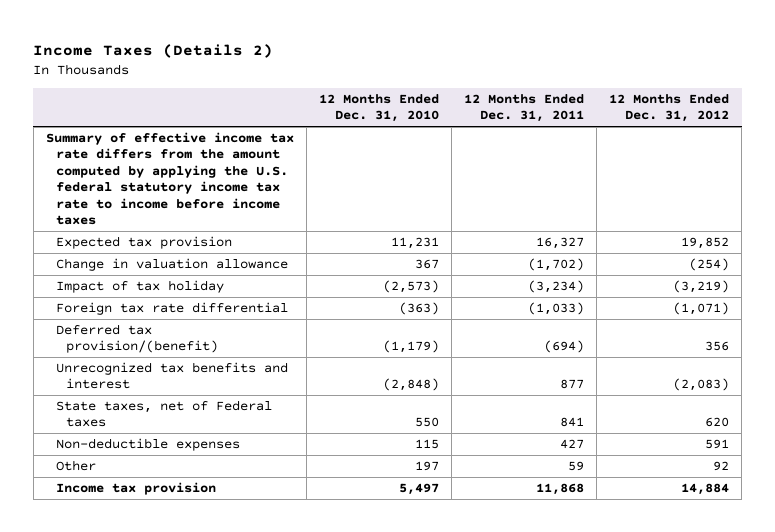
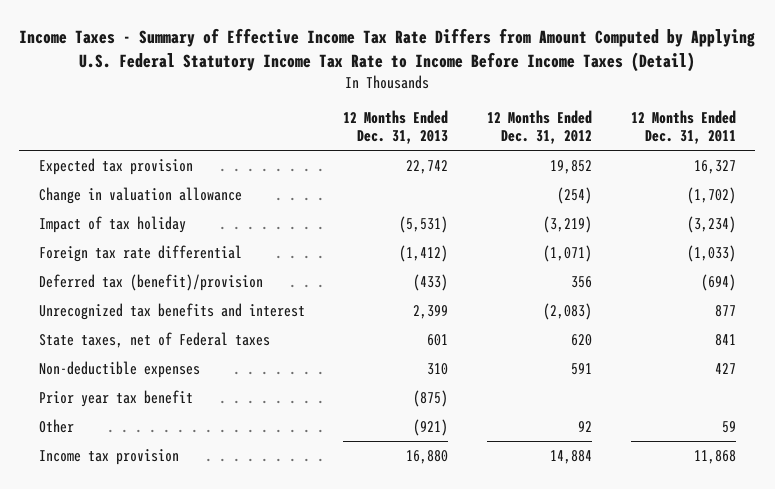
[33,44,274,59] Income Taxes (Details 2) -> [19,28,756,72] Income Taxes - Summary of Effective Income Tax Rate Differs from Amount Computed by Applying U.S. Federal Statutory Income Tax Rate to Income Before Income Taxes (Detail)
[318,93,439,123] 12 Months Ended Dec. 31, 2010 -> none
none -> [343,110,449,145] 12 Months Ended Dec. 31, 2013
[45,132,294,226] Summary of effective income tax rate differs from the amount computed by applying the U.S. federal statutory income tax rate to income before income taxes -> none
[56,324,219,354] Deferred tax provision/(benefit) -> [38,274,263,292] Deferred tax (benefit)/provision
none -> [38,390,193,408] Prior year tax benefit

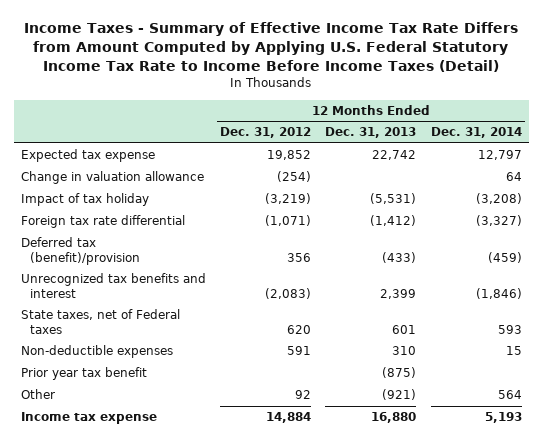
[630,110,736,145] 12 Months Ended Dec. 31, 2011 -> none
none -> [430,127,522,139] Dec. 31, 2014
[38,158,193,176] Expected tax provision -> [20,149,155,163] Expected tax expense
[38,449,179,466] Income tax provision -> [20,412,157,425] Income tax expense

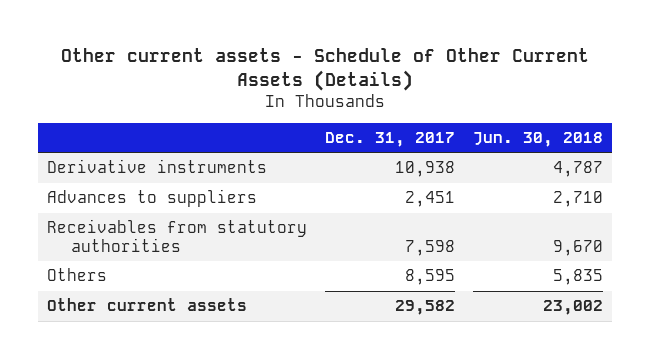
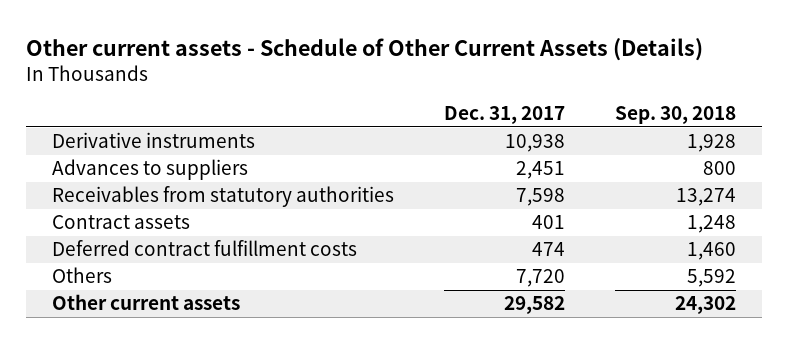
[472,132,603,148] Jun. 30, 2018 -> none
none -> [615,106,737,125] Sep. 30, 2018
none -> [51,215,190,230] Contract assets
none -> [51,240,357,257] Deferred contract fulfillment costs
[404,269,455,286] 8,595 -> [515,269,565,288] 7,720

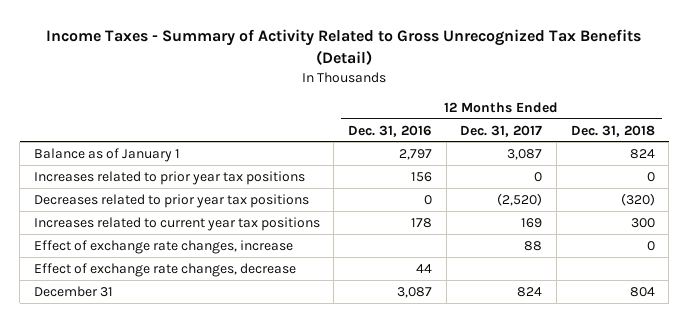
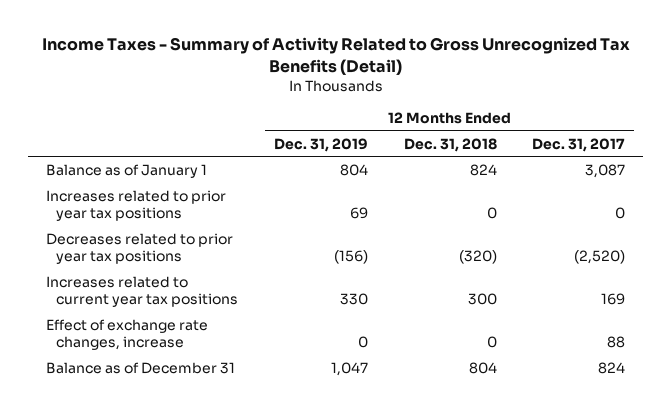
[347,124,432,137] Dec. 31, 2016 -> none
none -> [273,137,368,152] Dec. 31, 2019
[33,262,296,277] Effect of exchange rate changes, decrease -> none
[33,285,113,297] December 31 -> [46,362,236,375] Balance as of December 31

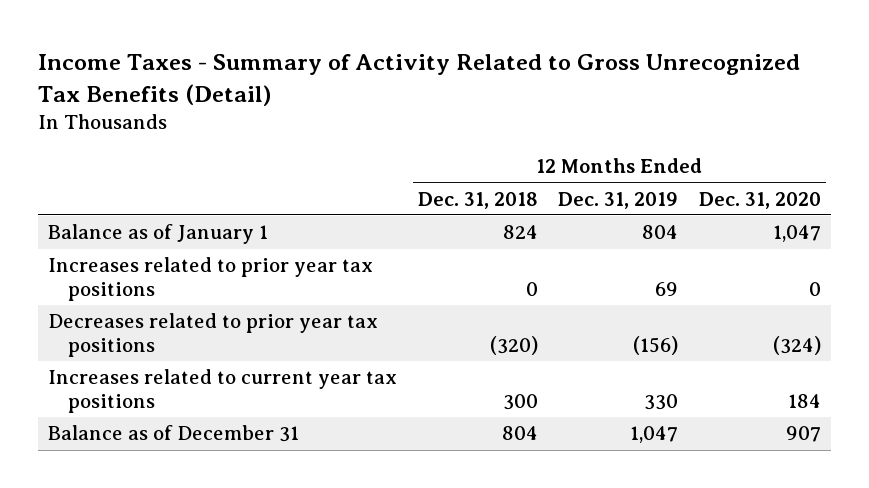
[532,137,626,152] Dec. 31, 2017 -> none
none -> [698,191,821,209] Dec. 31, 2020
[46,319,209,350] Effect of exchange rate changes, increase -> none

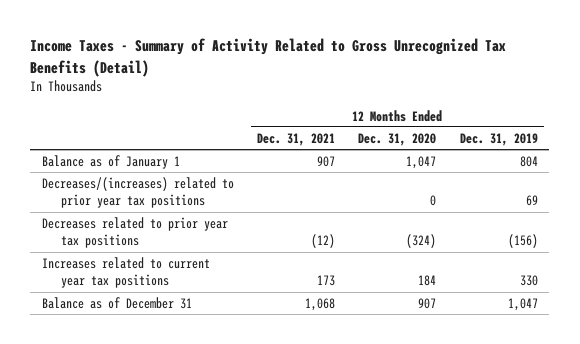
[417,191,538,209] Dec. 31, 2018 -> none
none -> [257,132,336,146] Dec. 31, 2021
[48,257,374,302] Increases related to prior year tax positions -> [41,176,234,209] Decreases/(increases) related to prior year tax positions

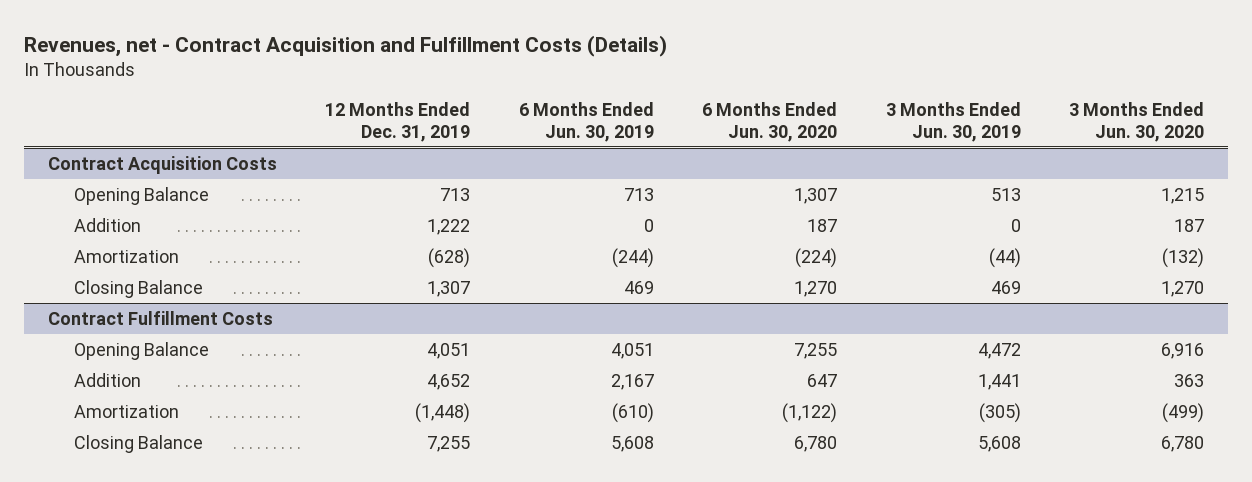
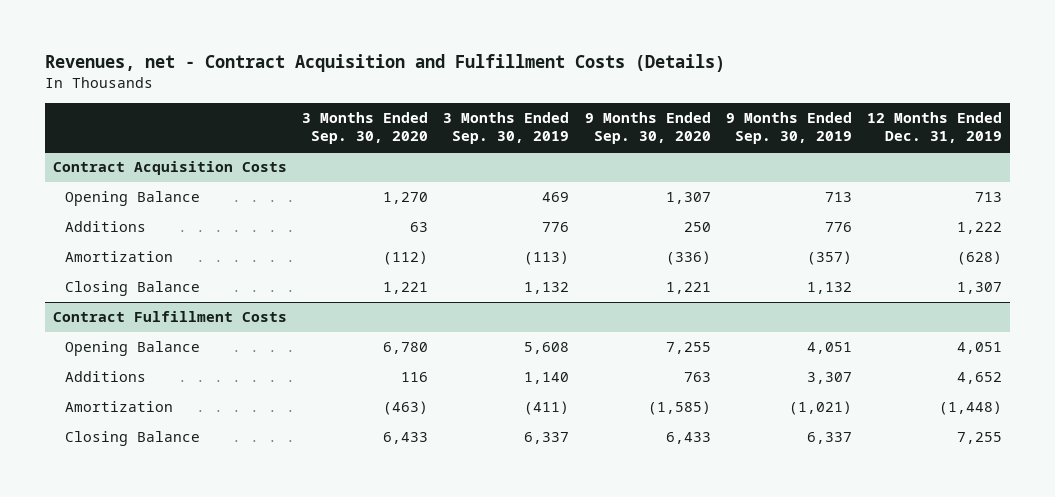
[518,102,654,142] 6 Months Ended Jun. 30, 2019 -> none
[702,102,838,142] 6 Months Ended Jun. 30, 2020 -> none
[885,102,1021,142] 3 Months Ended Jun. 30, 2019 -> none
[1069,102,1205,142] 3 Months Ended Jun. 30, 2020 -> none
none -> [302,111,429,145] 3 Months Ended Sep. 30, 2020
none -> [443,111,570,145] 3 Months Ended Sep. 30, 2019
none -> [584,111,711,145] 9 Months Ended Sep. 30, 2020
none -> [725,111,852,145] 9 Months Ended Sep. 30, 2019
[73,217,141,232] Addition -> [65,221,147,233] Additions
[73,372,141,387] Addition -> [65,371,147,383] Additions

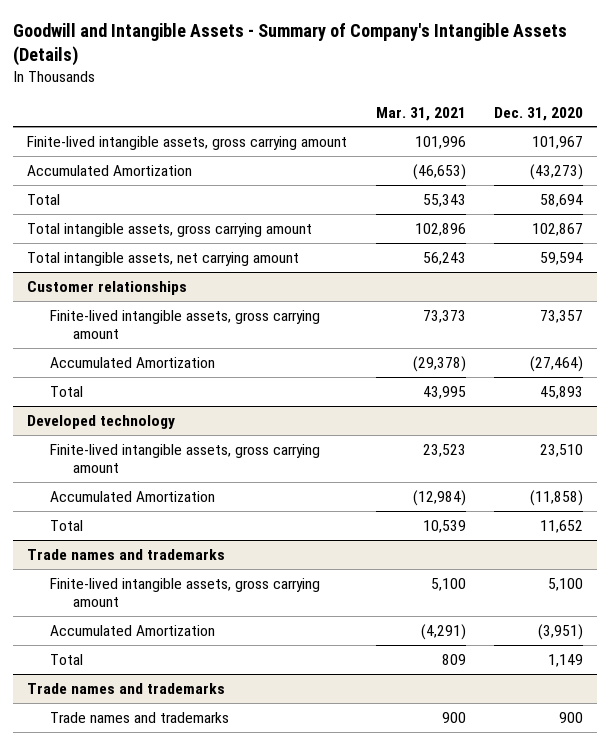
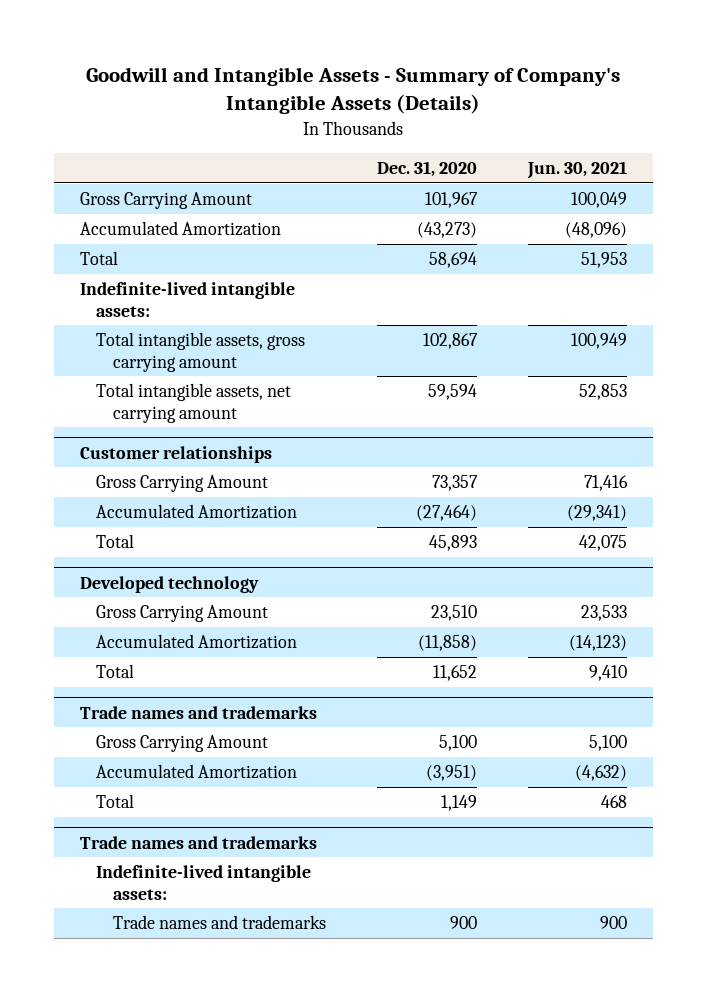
[375,106,466,121] Mar. 31, 2021 -> none
none -> [527,161,628,180] Jun. 30, 2021
[27,135,348,150] Finite-lived intangible assets, gross carrying amount -> [79,191,252,209] Gross Carrying Amount
none -> [79,281,295,317] Indefinite-lived intangible assets:
[50,309,321,340] Finite-lived intangible assets, gross carrying amount -> [96,474,269,492] Gross Carrying Amount
[50,443,321,474] Finite-lived intangible assets, gross carrying amount -> [96,604,269,622] Gross Carrying Amount
[50,577,321,608] Finite-lived intangible assets, gross carrying amount -> [96,734,269,752] Gross Carrying Amount
none -> [96,864,312,900] Indefinite-lived intangible assets:

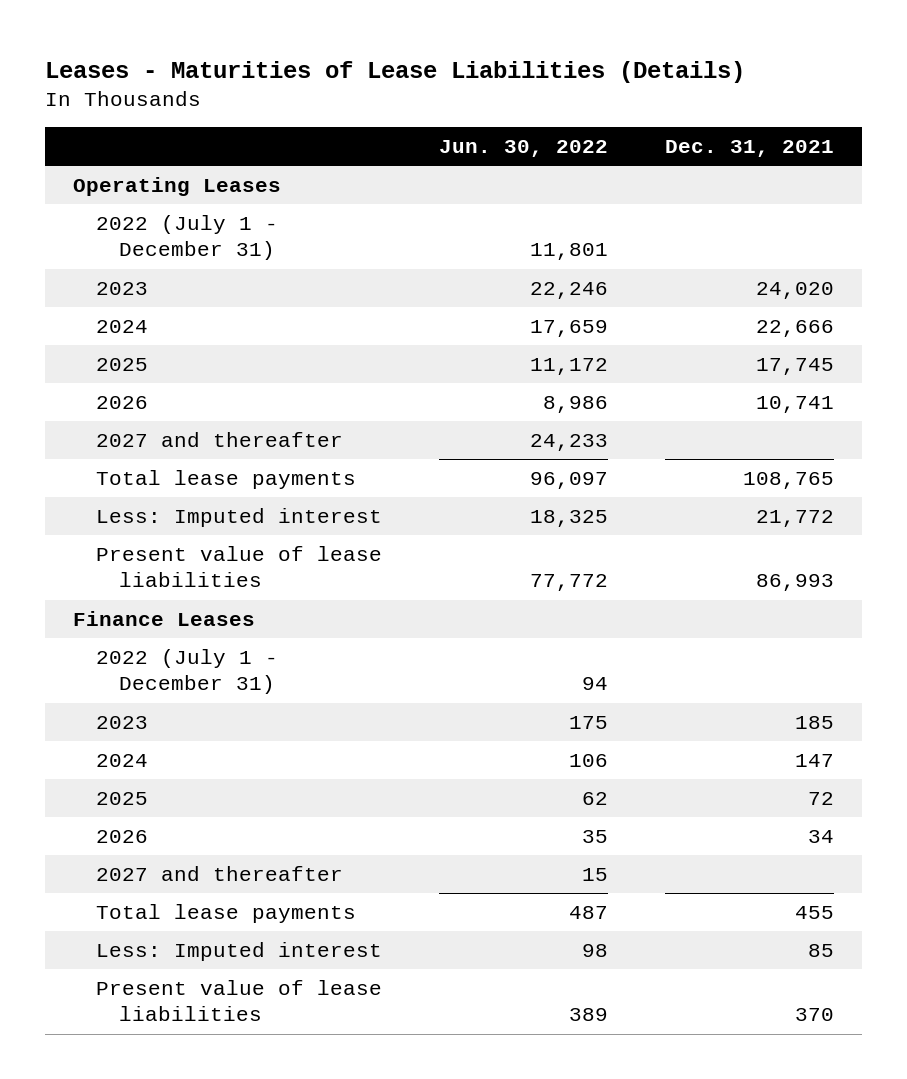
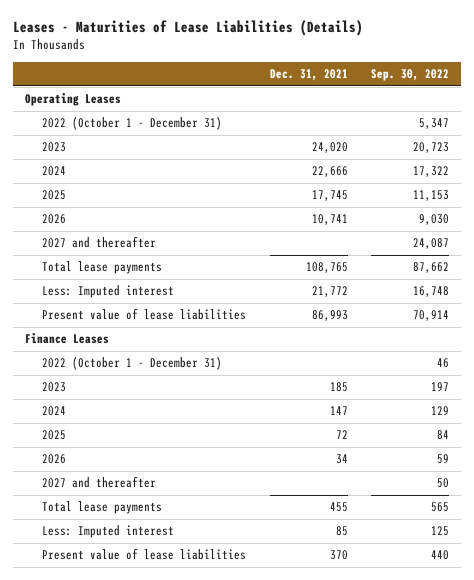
[439,140,609,158] Jun. 30, 2022 -> none
none -> [371,69,450,82] Sep. 30, 2022
[96,215,279,261] 2022 (July 1 - December 31) -> [41,116,222,131] 2022 (October 1 - December 31)
[96,649,279,695] 2022 (July 1 - December 31) -> [41,356,222,371] 2022 (October 1 - December 31)

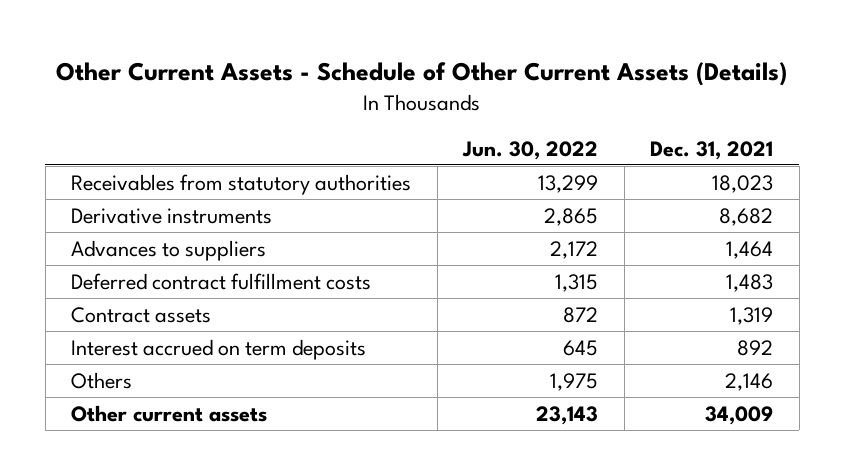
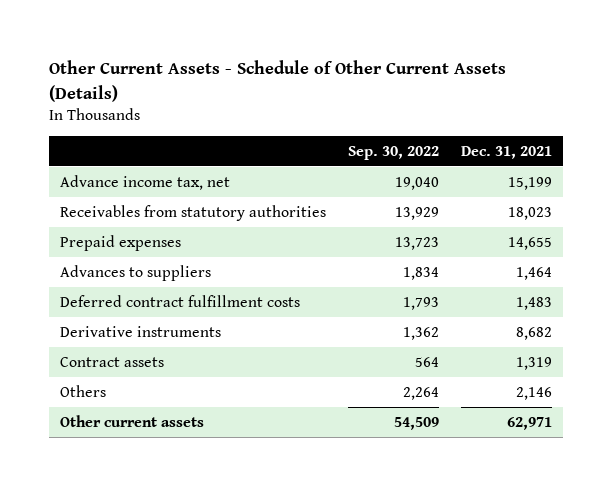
[462,140,599,160] Jun. 30, 2022 -> none
none -> [348,145,440,160] Sep. 30, 2022
none -> [60,174,231,190] Advance income tax, net
none -> [60,234,182,251] Prepaid expenses
[71,207,273,224] Derivative instruments -> [60,325,222,337] Derivative instruments
[71,338,367,360] Interest accrued on term deposits -> none
[705,405,774,425] 34,009 -> [507,416,553,430] 62,971

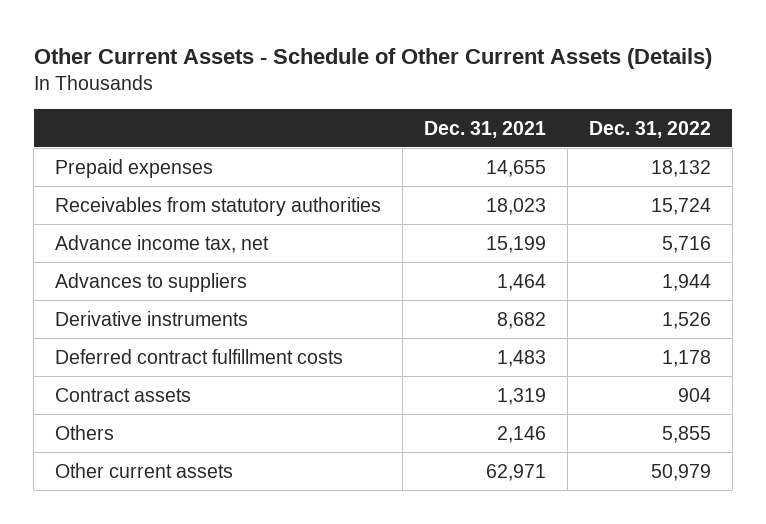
[348,145,440,160] Sep. 30, 2022 -> none
none -> [588,120,711,138] Dec. 31, 2022
[60,204,327,221] Receivables from statutory authorities -> [55,196,382,216] Receivables from statutory authorities
[60,174,231,190] Advance income tax, net -> [55,234,270,253] Advance income tax, net
[60,294,301,307] Deferred contract fulfillment costs -> [55,348,344,364] Deferred contract fulfillment costs

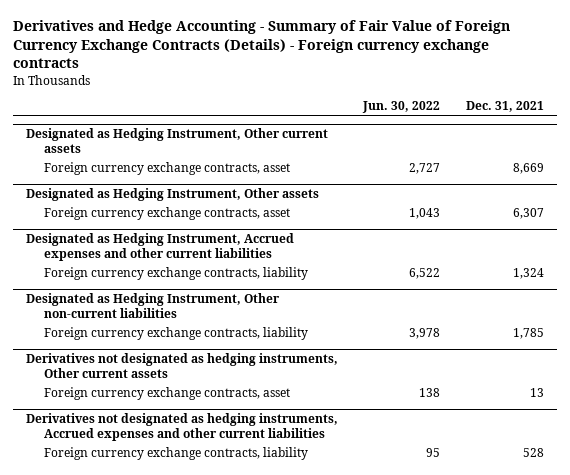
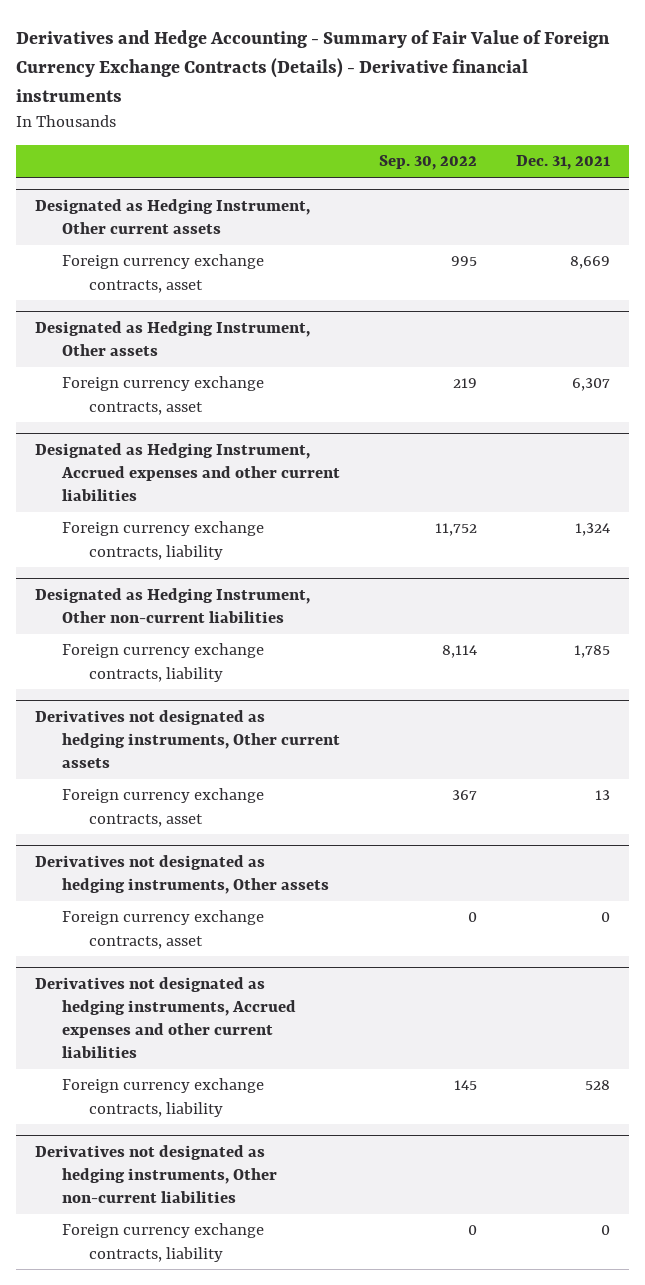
[12,20,510,69] Derivatives and Hedge Accounting - Summary of Fair Value of Foreign Currency Exchange Contracts (Details) - Foreign currency exchange contracts -> [15,30,610,102] Derivatives and Hedge Accounting - Summary of Fair Value of Foreign Currency Exchange Contracts (Details) - Derivative financial instruments
[362,101,441,114] Jun. 30, 2022 -> none
none -> [379,155,478,171] Sep. 30, 2022
none -> [35,854,330,895] Derivatives not designated as hedging instruments, Other assets
none -> [62,910,265,949] Foreign currency exchange contracts, asset
none -> [35,1144,278,1204] Derivatives not designated as hedging instruments, Other non-current liabilities
none -> [62,1223,265,1262] Foreign currency exchange contracts, liability

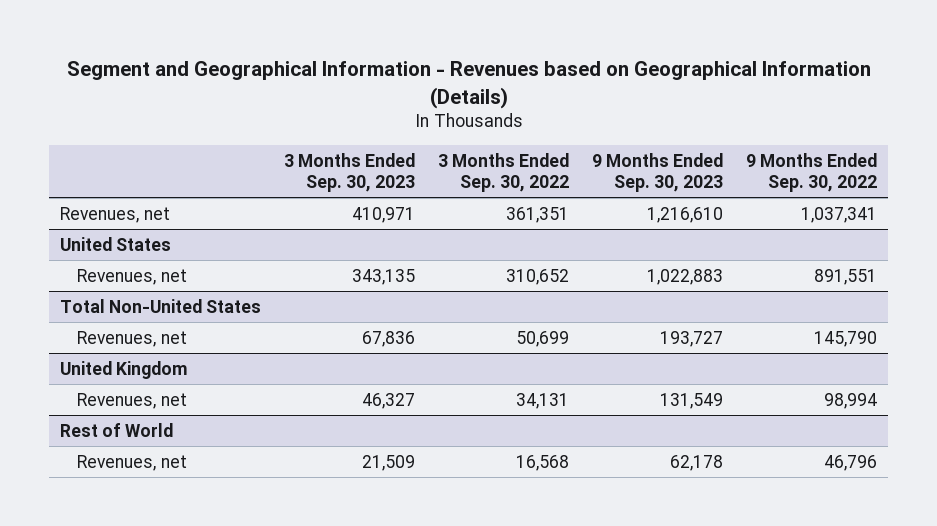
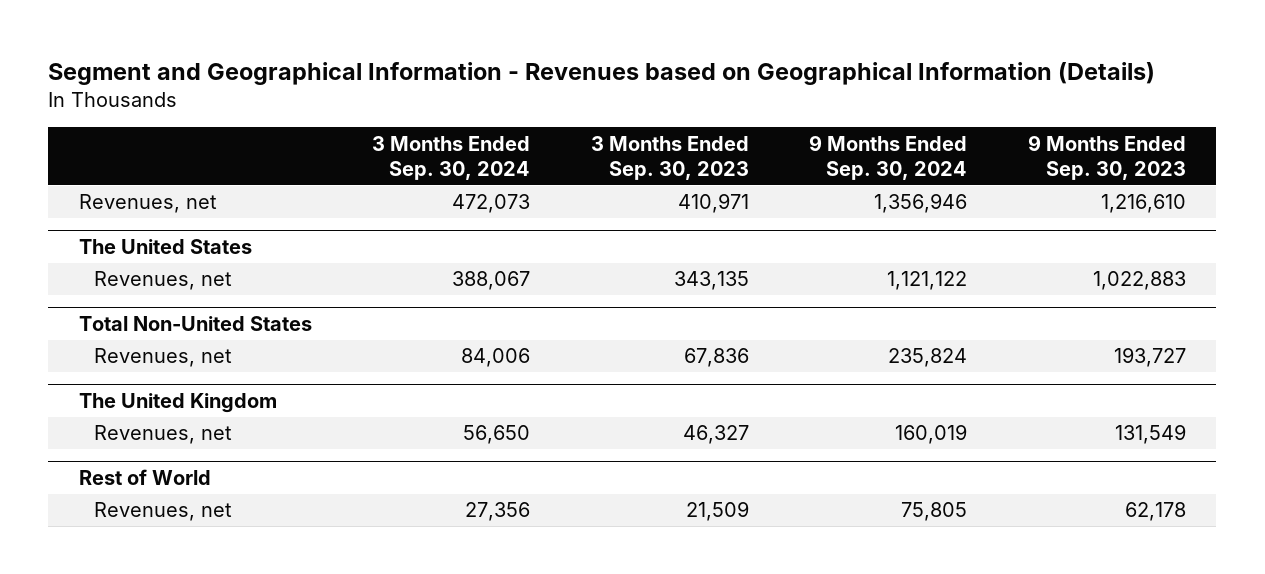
[438,152,570,193] 3 Months Ended Sep. 30, 2022 -> none
[745,152,877,193] 9 Months Ended Sep. 30, 2022 -> none
none -> [372,135,531,181] 3 Months Ended Sep. 30, 2024
none -> [809,134,968,181] 9 Months Ended Sep. 30, 2024
[60,236,172,251] United States -> [78,239,252,255] The United States
[60,360,188,379] United Kingdom -> [78,393,277,414] The United Kingdom

